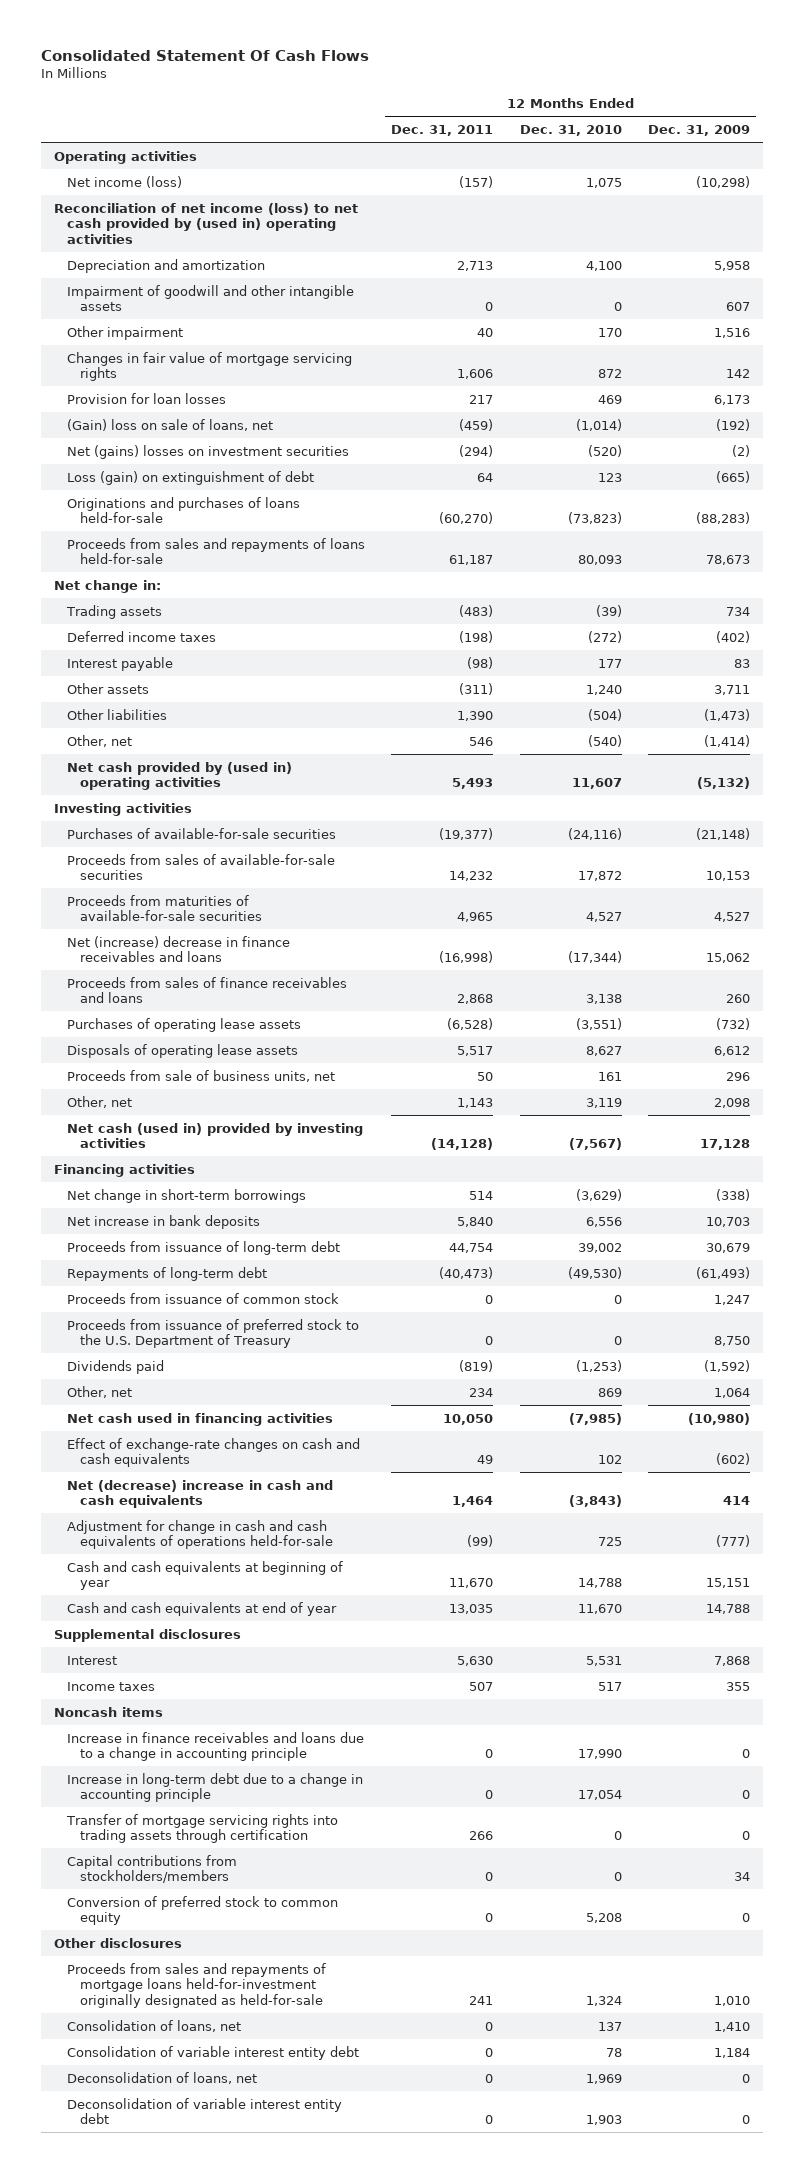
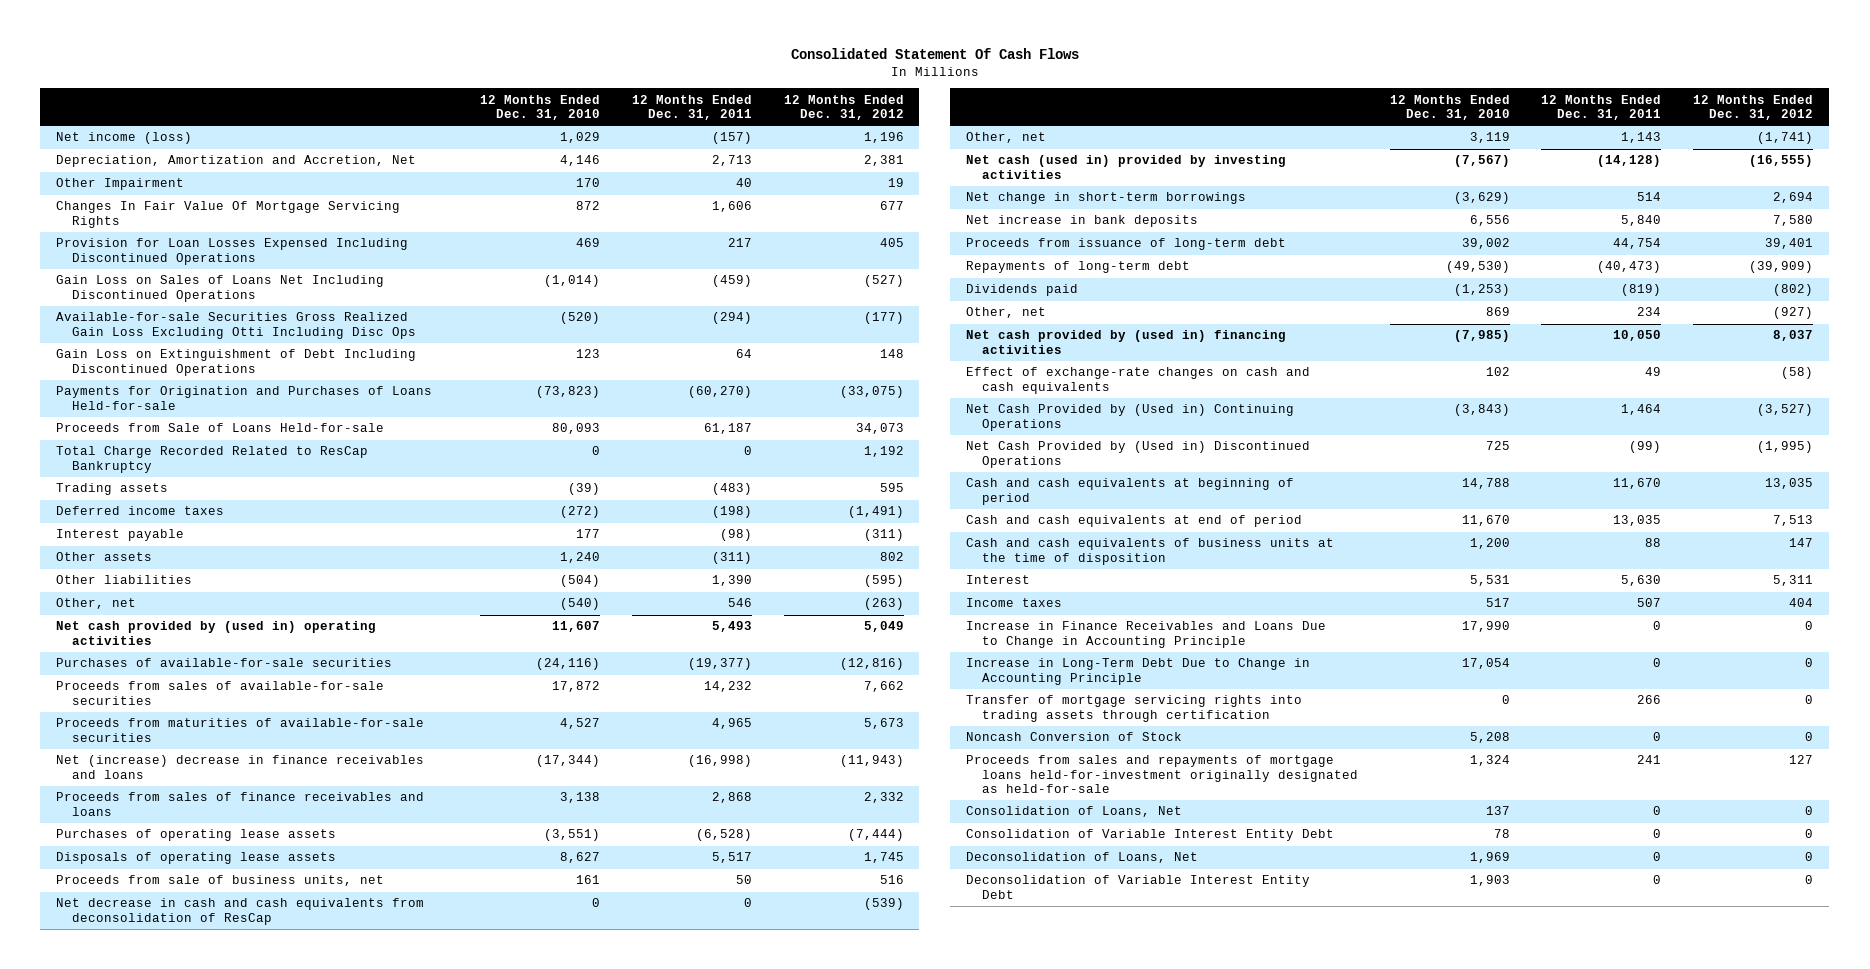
[647,125,750,137] Dec. 31, 2009 -> none
none -> [783,94,904,120] 12 Months Ended Dec. 31, 2012
[53,150,197,164] Operating activities -> none
[53,202,358,244] Reconciliation of net income (loss) to net cash provided by (used in) operating activities -> none
[67,284,355,312] Impairment of goodwill and other intangible assets -> none
[53,579,161,593] Net change in: -> none
[585,177,622,188] 1,075 -> [560,132,601,144] 1,029
[67,258,266,273] Depreciation and amortization -> [56,155,417,168] Depreciation, Amortization and Accretion, Net
[585,260,622,271] 4,100 -> [560,155,601,167] 4,146
[67,325,184,340] Other impairment -> [56,178,185,191] Other Impairment
[67,351,353,382] Changes in fair value of mortgage servicing rights -> [56,201,401,228] Changes In Fair Value Of Mortgage Servicing Rights
[67,392,227,404] Provision for loan losses -> [56,238,409,265] Provision for Loan Losses Expensed Including Discontinued Operations
[67,418,274,431] (Gain) loss on sale of loans, net -> [56,275,385,302] Gain Loss on Sales of Loans Net Including Discontinued Operations
[67,444,350,459] Net (gains) losses on investment securities -> [56,312,417,339] Available-for-sale Securities Gross Realized Gain Loss Excluding Otti Including Disc Ops
[67,470,315,485] Loss (gain) on extinguishment of debt -> [56,349,417,376] Gain Loss on Extinguishment of Debt Including Discontinued Operations
[67,496,301,524] Originations and purchases of loans held-for-sale -> [56,386,433,410] Payments for Origination and Purchases of Loans Held-for-sale
[67,537,366,565] Proceeds from sales and repayments of loans held-for-sale -> [56,423,385,433] Proceeds from Sale of Loans Held-for-sale
none -> [56,446,369,473] Total Charge Recorded Related to ResCap Bankruptcy
[53,802,192,816] Investing activities -> none
none -> [56,898,425,925] Net decrease in cash and cash equivalents from deconsolidation of ResCap
[53,1163,195,1177] Financing activities -> none
[67,1292,340,1304] Proceeds from issuance of common stock -> none
[67,1318,360,1349] Proceeds from issuance of preferred stock to the U.S. Department of Treasury -> none
[67,1412,334,1426] Net cash used in financing activities -> [965,330,1286,354] Net cash provided by (used in) financing activities
[53,1628,241,1642] Supplemental disclosures -> none
[67,1479,334,1509] Net (decrease) increase in cash and cash equivalents -> [965,404,1294,431] Net Cash Provided by (Used in) Continuing Operations
[67,1519,334,1550] Adjustment for change in cash and cash equivalents of operations held-for-sale -> [965,441,1310,468] Net Cash Provided by (Used in) Discontinued Operations
[67,1560,344,1591] Cash and cash equivalents at beginning of year -> [965,478,1294,505] Cash and cash equivalents at beginning of period
[67,1601,338,1616] Cash and cash equivalents at end of year -> [965,515,1302,528] Cash and cash equivalents at end of period
none -> [965,538,1334,565] Cash and cash equivalents of business units at the time of disposition
[53,1706,163,1717] Noncash items -> none
[67,1731,365,1762] Increase in finance receivables and loans due to a change in accounting principle -> [965,621,1326,648] Increase in Finance Receivables and Loans Due to Change in Accounting Principle
[67,1772,364,1803] Increase in long-term debt due to a change in accounting principle -> [965,658,1310,685] Increase in Long-Term Debt Due to Change in Accounting Principle
[67,1854,238,1884] Capital contributions from stockholders/members -> none
[53,1937,182,1948] Other disclosures -> none
[67,1895,339,1926] Conversion of preferred stock to common equity -> [965,732,1182,742] Noncash Conversion of Stock
[67,2019,242,2032] Consolidation of loans, net -> [965,806,1182,818] Consolidation of Loans, Net
[67,2045,360,2060] Consolidation of variable interest entity debt -> [965,829,1334,842] Consolidation of Variable Interest Entity Debt
[67,2071,258,2084] Deconsolidation of loans, net -> [965,852,1198,864] Deconsolidation of Loans, Net
[67,2097,343,2125] Deconsolidation of variable interest entity debt -> [965,875,1310,899] Deconsolidation of Variable Interest Entity Debt

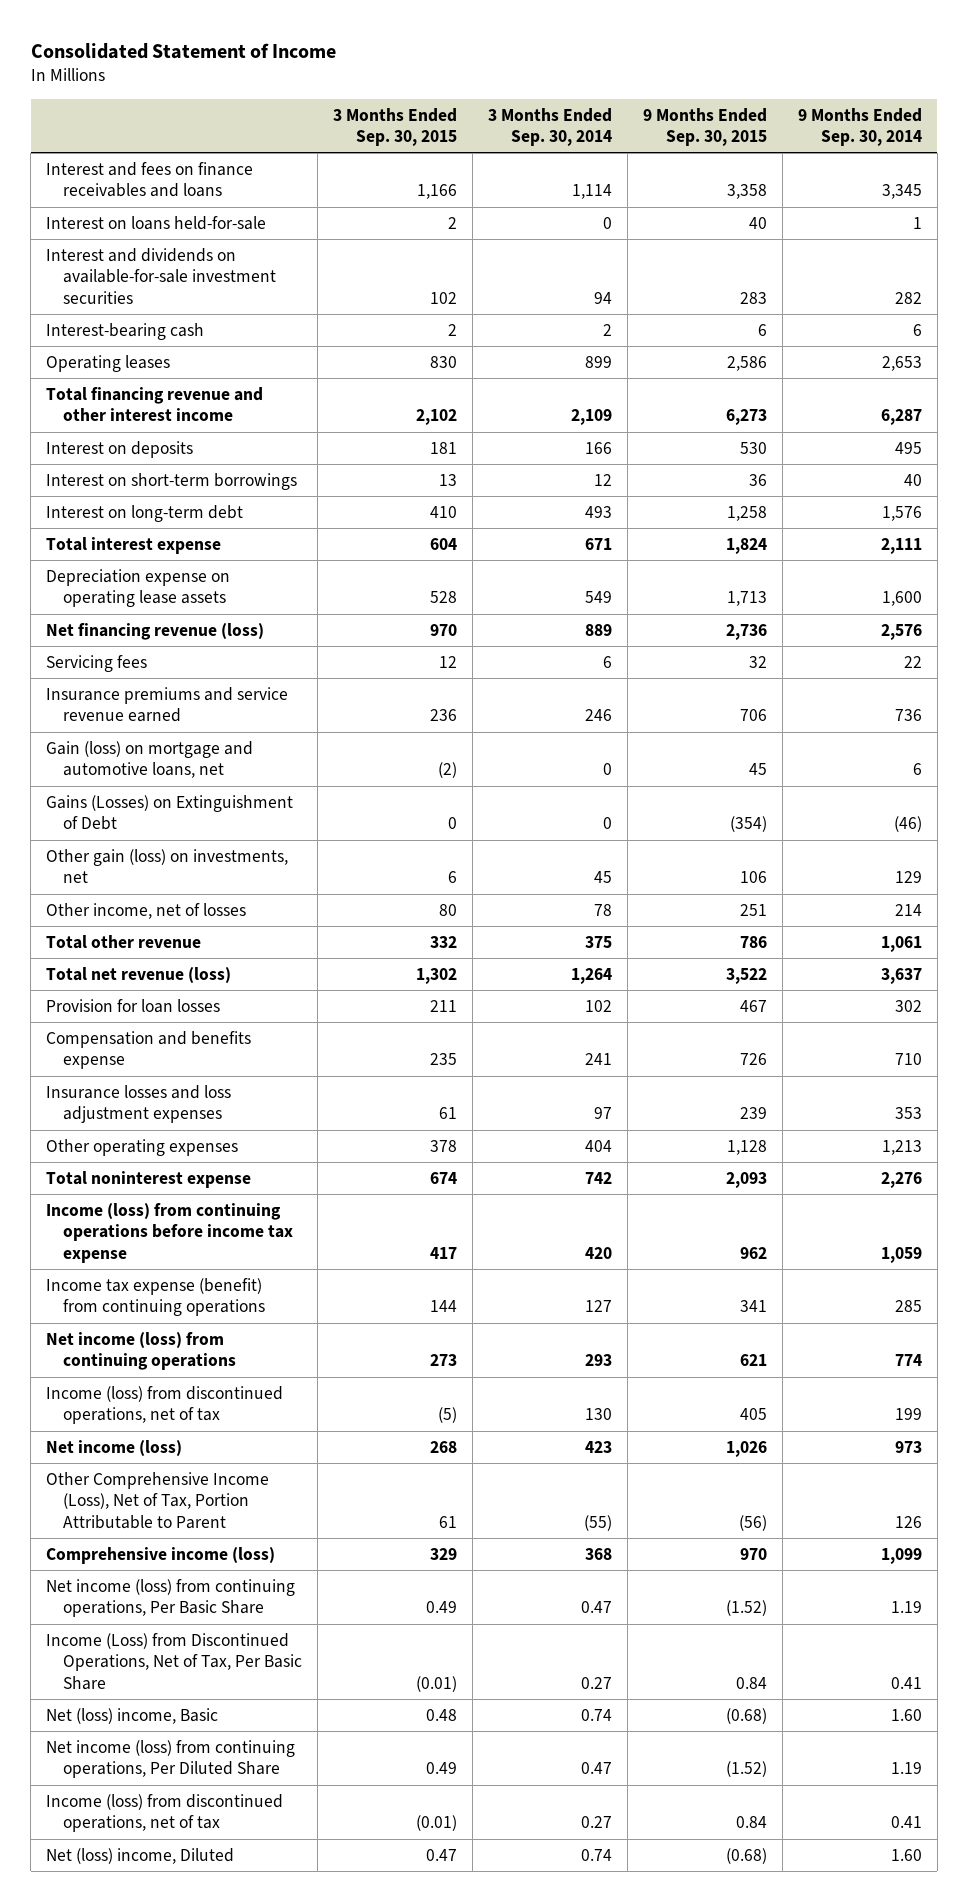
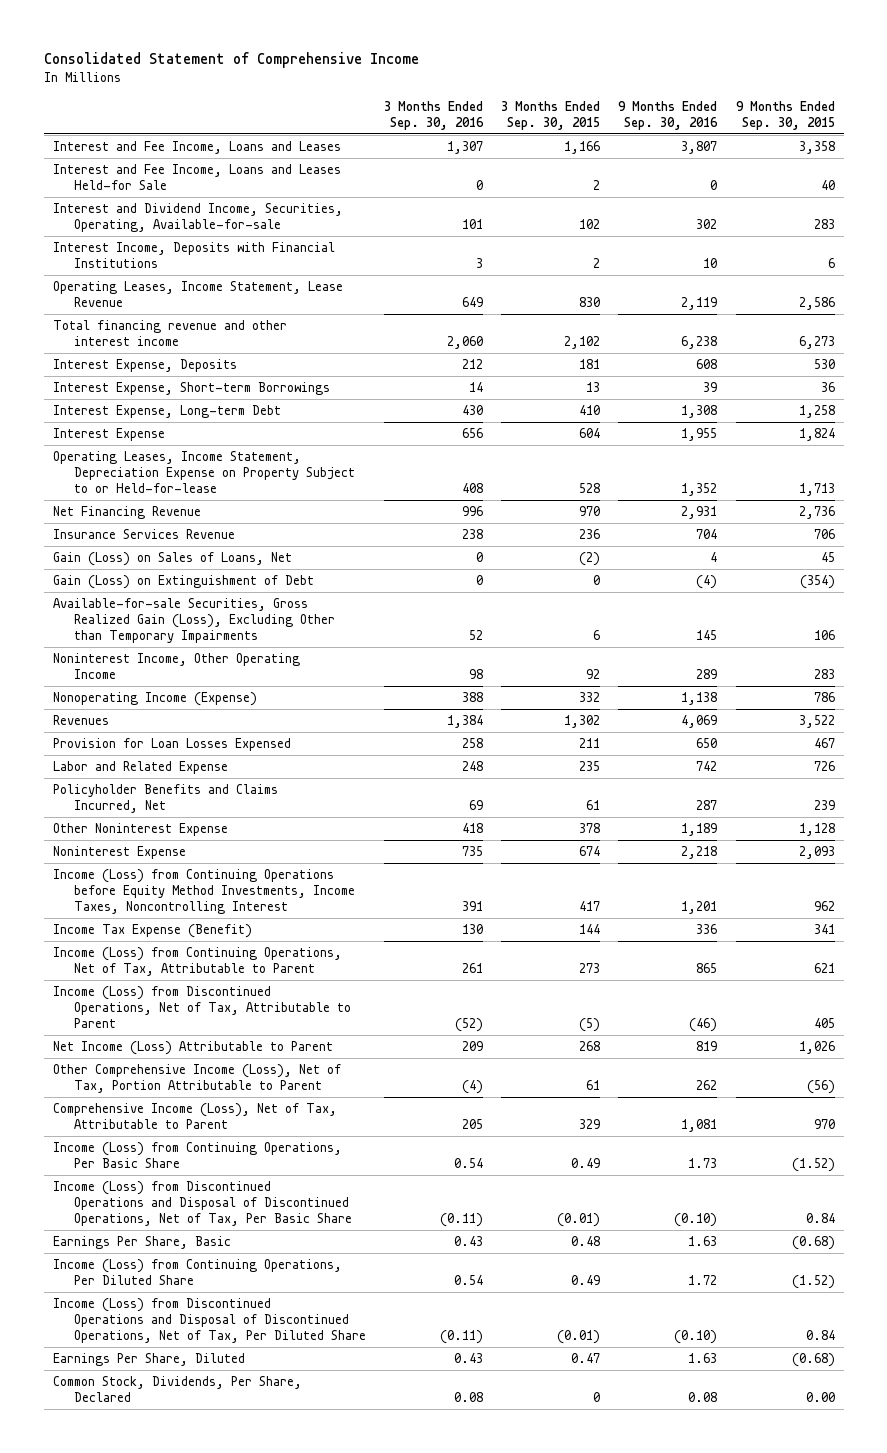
[30,42,336,59] Consolidated Statement of Income -> [43,51,419,68] Consolidated Statement of Comprehensive Income
[487,107,612,147] 3 Months Ended Sep. 30, 2014 -> none
[797,107,922,147] 9 Months Ended Sep. 30, 2014 -> none
none -> [383,100,484,130] 3 Months Ended Sep. 30, 2016
none -> [618,100,719,130] 9 Months Ended Sep. 30, 2016
[46,161,254,198] Interest and fees on finance receivables and loans -> [52,141,341,155] Interest and Fee Income, Loans and Leases
[46,215,267,230] Interest on loans held-for-sale -> [52,164,341,190] Interest and Fee Income, Loans and Leases Held-for Sale
[46,247,276,304] Interest and dividends on available-for-sale investment securities -> [52,203,343,232] Interest and Dividend Income, Securities, Operating, Available-for-sale
[46,322,205,340] Interest-bearing cash -> [52,242,335,268] Interest Income, Deposits with Financial Institutions
[46,354,171,372] Operating leases -> [52,281,343,307] Operating Leases, Income Statement, Lease Revenue
[46,654,148,672] Servicing fees -> none
[46,440,194,458] Interest on deposits -> [52,359,237,373] Interest Expense, Deposits
[46,472,298,490] Interest on short-term borrowings -> [52,382,330,396] Interest Expense, Short-term Borrowings
[46,504,244,522] Interest on long-term debt -> [52,405,281,419] Interest Expense, Long-term Debt
[46,536,222,554] Total interest expense -> [52,428,165,442] Interest Expense
[46,568,231,608] Depreciation expense on operating lease assets -> [52,451,355,493] Operating Leases, Income Statement, Depreciation Expense on Property Subject to or Held-for-lease
[46,622,265,640] Net financing revenue (loss) -> [52,506,201,520] Net Financing Revenue
[46,686,289,723] Insurance premiums and service revenue earned -> [52,529,235,540] Insurance Services Revenue
[46,740,254,779] Gain (loss) on mortgage and automotive loans, net -> [52,552,292,567] Gain (Loss) on Sales of Loans, Net
[46,794,294,831] Gains (Losses) on Extinguishment of Debt -> [52,575,314,590] Gain (Loss) on Extinguishment of Debt
[46,848,289,884] Other gain (loss) on investments, net -> [52,598,335,643] Available-for-sale Securities, Gross Realized Gain (Loss), Excluding Other than Temporary Impairments
[46,902,247,919] Other income, net of losses -> [52,653,300,679] Noninterest Income, Other Operating Income
[438,903,457,916] 80 -> [586,668,601,679] 92
[739,903,767,916] 251 -> [813,668,835,679] 283
[46,934,202,949] Total other revenue -> [52,692,257,707] Nonoperating Income (Expense)
[46,966,232,983] Total net revenue (loss) -> [52,715,109,726] Revenues
[46,998,221,1013] Provision for loan losses -> [52,738,291,752] Provision for Loan Losses Expensed
[46,1030,252,1070] Compensation and benefits expense -> [52,761,228,775] Labor and Related Expense
[46,1084,232,1124] Insurance losses and loss adjustment expenses -> [52,784,278,813] Policyholder Benefits and Claims Incurred, Net
[46,1138,239,1156] Other operating expenses -> [52,823,228,837] Other Noninterest Expense
[46,1170,252,1188] Total noninterest expense -> [52,846,186,860] Noninterest Expense
[46,1202,293,1263] Income (loss) from continuing operations before income tax expense -> [52,869,355,914] Income (Loss) from Continuing Operations before Equity Method Investments, Income Taxes, Noncontrolling Interest
[46,1277,265,1317] Income tax expense (benefit) from continuing operations -> [52,924,252,939] Income Tax Expense (Benefit)
[46,1331,236,1371] Net income (loss) from continuing operations -> [52,947,342,976] Income (Loss) from Continuing Operations, Net of Tax, Attributable to Parent
[46,1385,284,1425] Income (loss) from discontinued operations, net of tax -> [52,986,351,1028] Income (Loss) from Discontinued Operations, Net of Tax, Attributable to Parent
[46,1439,183,1456] Net income (loss) -> [52,1041,333,1056] Net Income (Loss) Attributable to Parent
[46,1546,276,1564] Comprehensive income (loss) -> [52,1103,337,1129] Comprehensive Income (Loss), Net of Tax, Attributable to Parent
[46,1578,296,1618] Net income (loss) from continuing operations, Per Basic Share -> [52,1142,342,1168] Income (Loss) from Continuing Operations, Per Basic Share
[46,1632,302,1690] Income (Loss) from Discontinued Operations, Net of Tax, Per Basic Share -> [52,1181,352,1226] Income (Loss) from Discontinued Operations and Disposal of Discontinued Operations, Net of Tax, Per Basic Share
[46,1707,219,1724] Net (loss) income, Basic -> [52,1236,231,1250] Earnings Per Share, Basic
[46,1739,296,1779] Net income (loss) from continuing operations, Per Diluted Share -> [52,1259,342,1285] Income (Loss) from Continuing Operations, Per Diluted Share
[46,1793,284,1833] Income (loss) from discontinued operations, net of tax -> [52,1298,366,1343] Income (Loss) from Discontinued Operations and Disposal of Discontinued Operations, Net of Tax, Per Diluted Share
[46,1847,235,1864] Net (loss) income, Diluted -> [52,1353,245,1367] Earnings Per Share, Diluted
none -> [52,1376,302,1402] Common Stock, Dividends, Per Share, Declared

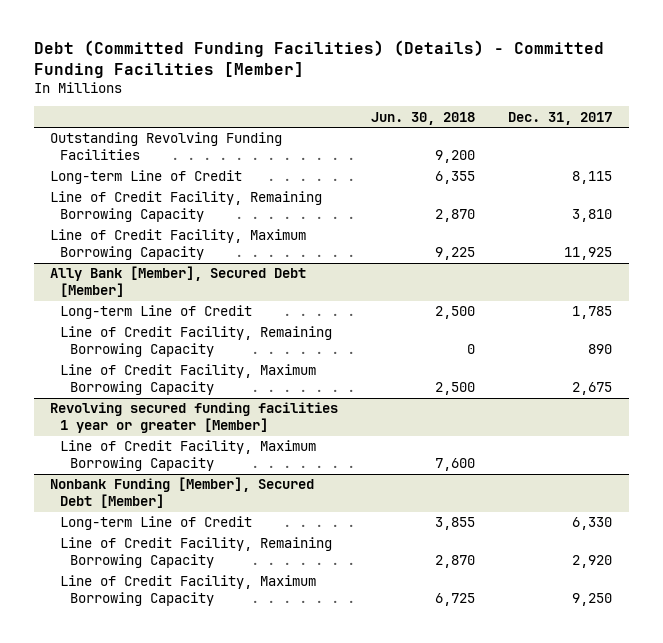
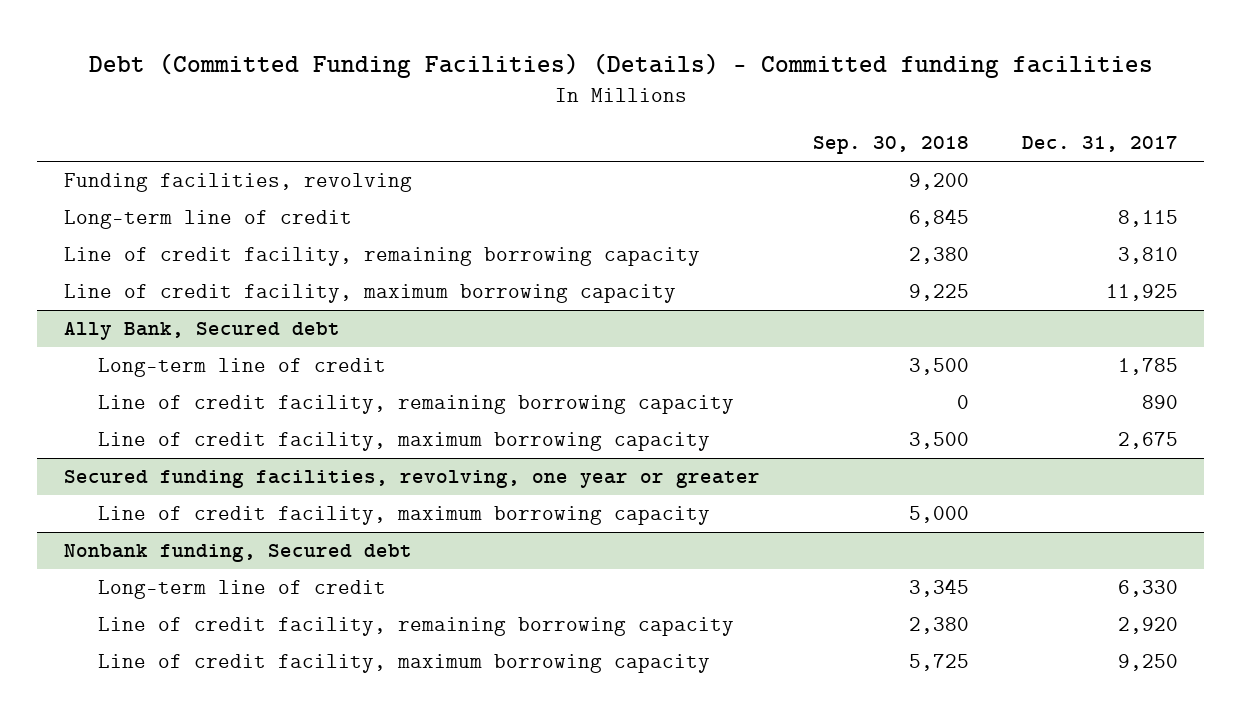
[33,40,604,79] Debt (Committed Funding Facilities) (Details) - Committed Funding Facilities [Member] -> [88,52,1153,78] Debt (Committed Funding Facilities) (Details) - Committed funding facilities
[371,111,476,125] Jun. 30, 2018 -> none
none -> [812,136,969,155] Sep. 30, 2018
[50,132,283,161] Outstanding Revolving Funding Facilities -> [63,173,412,193] Funding facilities, revolving
[50,170,243,185] Long-term Line of Credit -> [63,210,352,230] Long-term line of credit
[50,191,323,223] Line of Credit Facility, Remaining Borrowing Capacity -> [63,247,700,267] Line of credit facility, remaining borrowing capacity
[50,229,307,261] Line of Credit Facility, Maximum Borrowing Capacity -> [63,284,676,304] Line of credit facility, maximum borrowing capacity
[50,266,307,298] Ally Bank [Member], Secured Debt [Member] -> [63,322,340,341] Ally Bank, Secured debt
[59,305,252,320] Long-term Line of Credit -> [97,358,386,378] Long-term line of credit
[59,326,332,358] Line of Credit Facility, Remaining Borrowing Capacity -> [97,395,734,415] Line of credit facility, remaining borrowing capacity
[59,364,316,396] Line of Credit Facility, Maximum Borrowing Capacity -> [97,432,710,452] Line of credit facility, maximum borrowing capacity
[50,402,339,434] Revolving secured funding facilities 1 year or greater [Member] -> [63,470,760,489] Secured funding facilities, revolving, one year or greater
[59,440,316,472] Line of Credit Facility, Maximum Borrowing Capacity -> [97,506,710,526] Line of credit facility, maximum borrowing capacity
[50,477,315,509] Nonbank Funding [Member], Secured Debt [Member] -> [63,544,412,563] Nonbank funding, Secured debt
[59,516,252,531] Long-term Line of Credit -> [97,580,386,600] Long-term line of credit
[59,537,332,569] Line of Credit Facility, Remaining Borrowing Capacity -> [97,617,734,637] Line of credit facility, remaining borrowing capacity
[59,575,316,607] Line of Credit Facility, Maximum Borrowing Capacity -> [97,654,710,674] Line of credit facility, maximum borrowing capacity

